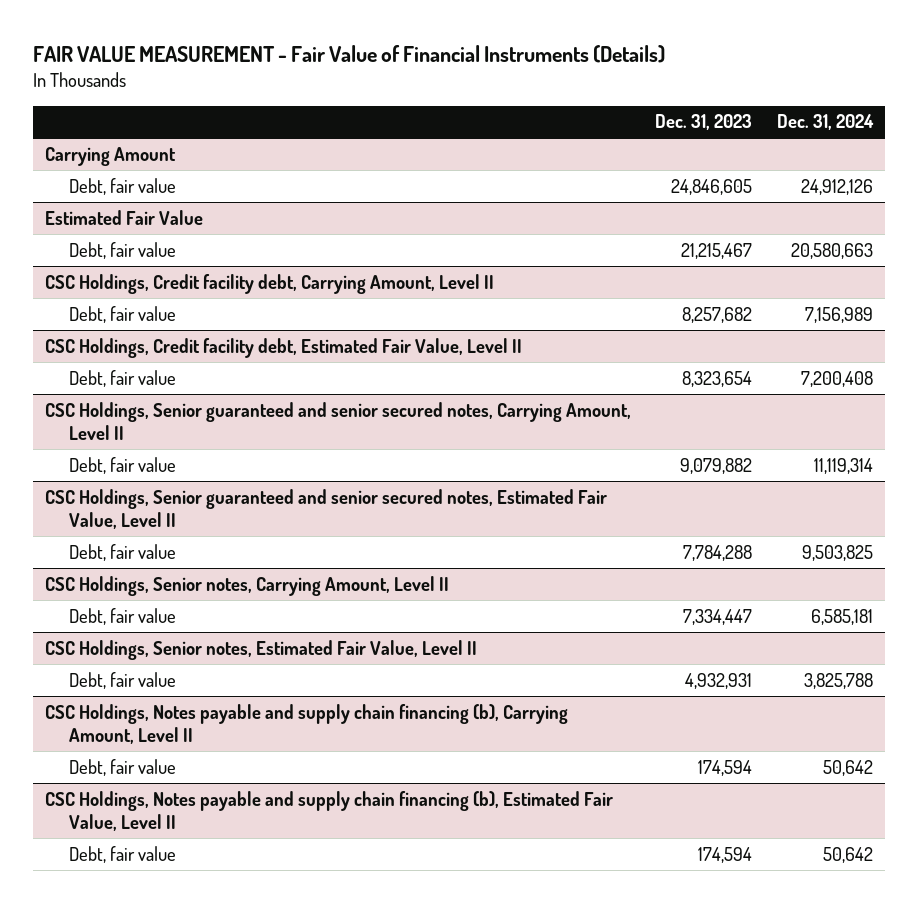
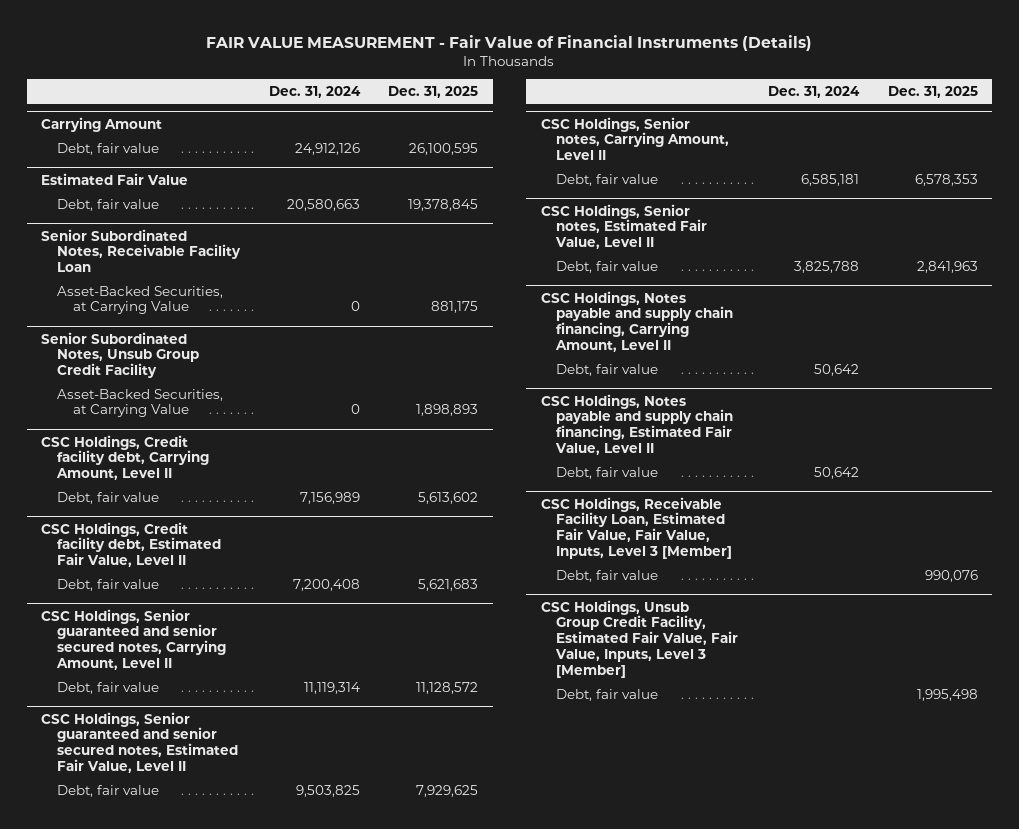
[655,114,753,131] Dec. 31, 2023 -> none
none -> [388,85,479,98] Dec. 31, 2025
none -> [41,228,242,273] Senior Subordinated Notes, Receivable Facility Loan
none -> [57,285,224,315] Asset-Backed Securities, at Carrying Value
none -> [41,331,200,379] Senior Subordinated Notes, Unsub Group Credit Facility
none -> [57,388,224,418] Asset-Backed Securities, at Carrying Value
[45,703,569,745] CSC Holdings, Notes payable and supply chain financing (b), Carrying Amount, Level II -> [540,290,734,352] CSC Holdings, Notes payable and supply chain financing, Carrying Amount, Level II
[45,790,614,832] CSC Holdings, Notes payable and supply chain financing (b), Estimated Fair Value, Level II -> [540,393,734,455] CSC Holdings, Notes payable and supply chain financing, Estimated Fair Value, Level II
none -> [540,496,733,559] CSC Holdings, Receivable Facility Loan, Estimated Fair Value, Fair Value, Inputs, Level 3 [Member]
none -> [556,569,659,582] Debt, fair value
none -> [540,599,739,678] CSC Holdings, Unsub Group Credit Facility, Estimated Fair Value, Fair Value, Inputs, Level 3 [Member]
none -> [556,688,659,701] Debt, fair value

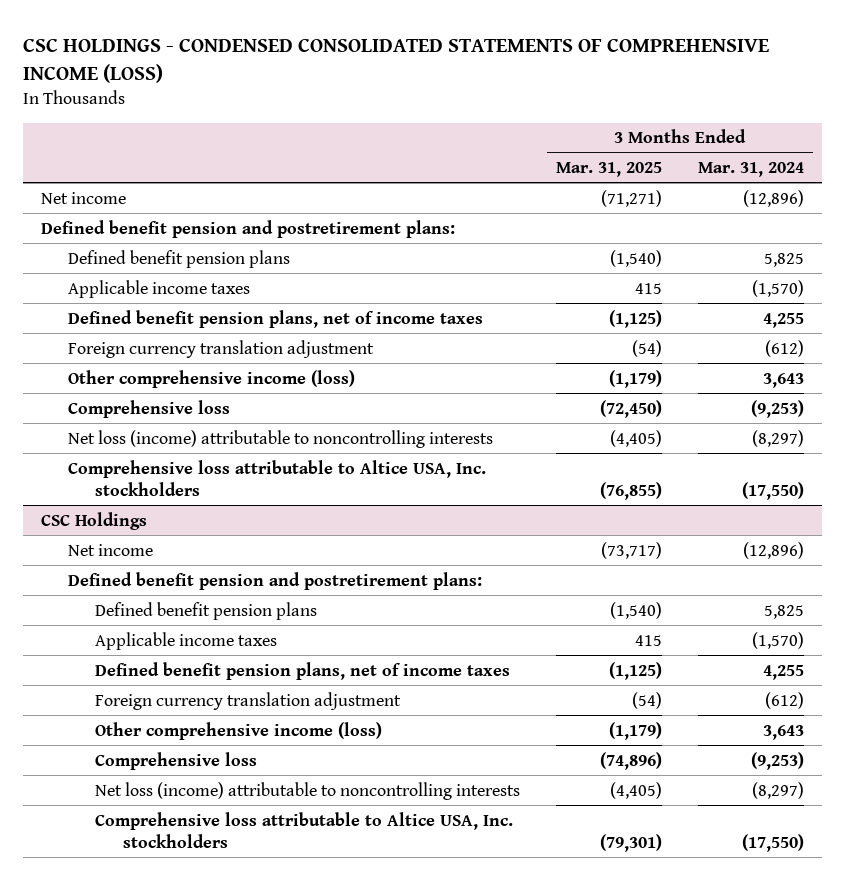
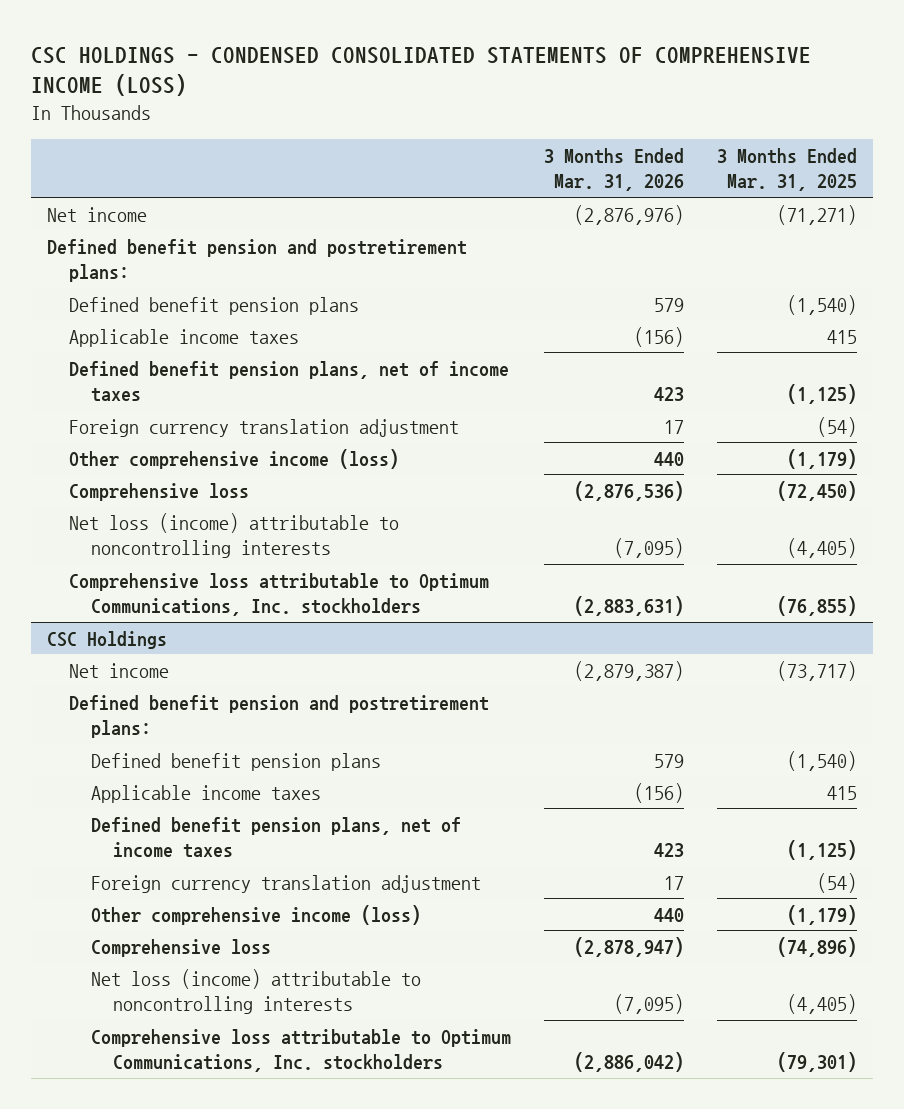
[698,162,805,178] Mar. 31, 2024 -> none
none -> [543,147,684,192] 3 Months Ended Mar. 31, 2026
[68,459,487,497] Comprehensive loss attributable to Altice USA, Inc. stockholders -> [69,572,490,617] Comprehensive loss attributable to Optimum Communications, Inc. stockholders
[95,811,514,849] Comprehensive loss attributable to Altice USA, Inc. stockholders -> [91,1028,512,1073] Comprehensive loss attributable to Optimum Communications, Inc. stockholders

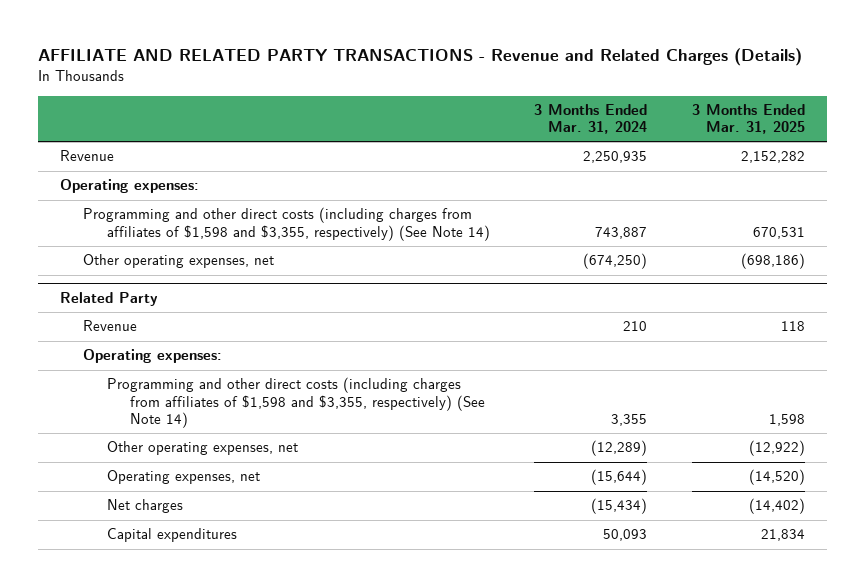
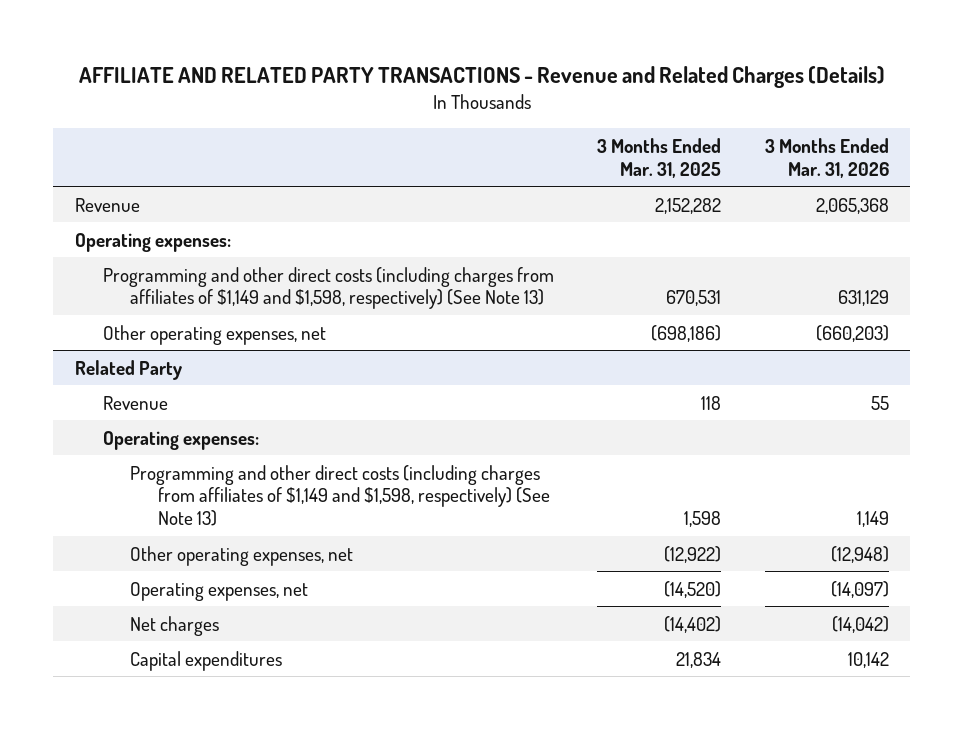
[534,104,648,135] 3 Months Ended Mar. 31, 2024 -> none
none -> [764,137,889,178] 3 Months Ended Mar. 31, 2026
[83,207,490,241] Programming and other direct costs (including charges from affiliates of $1,598 and $3,355, respectively) (See Note 14) -> [102,266,554,310] Programming and other direct costs (including charges from affiliates of $1,149 and $1,598, respectively) (See Note 13)
[106,377,486,429] Programming and other direct costs (including charges from affiliates of $1,598 and $3,355, respectively) (See Note 14) -> [130,464,550,527] Programming and other direct costs (including charges from affiliates of $1,149 and $1,598, respectively) (See Note 13)

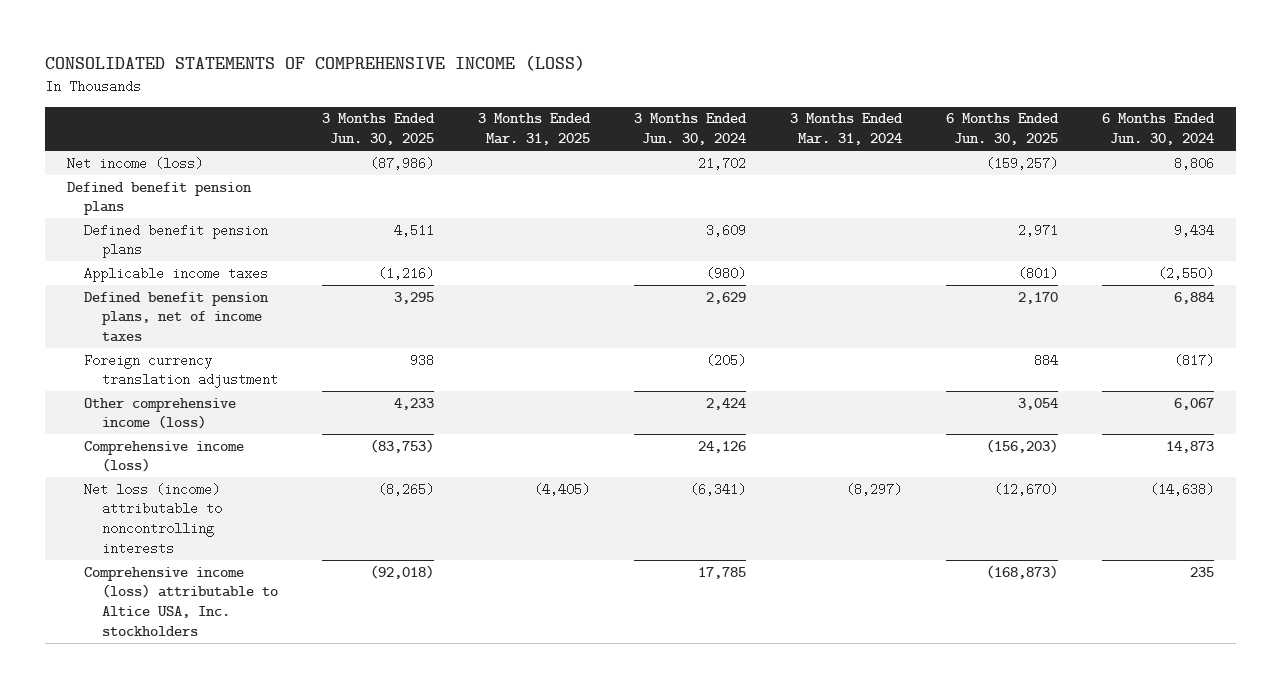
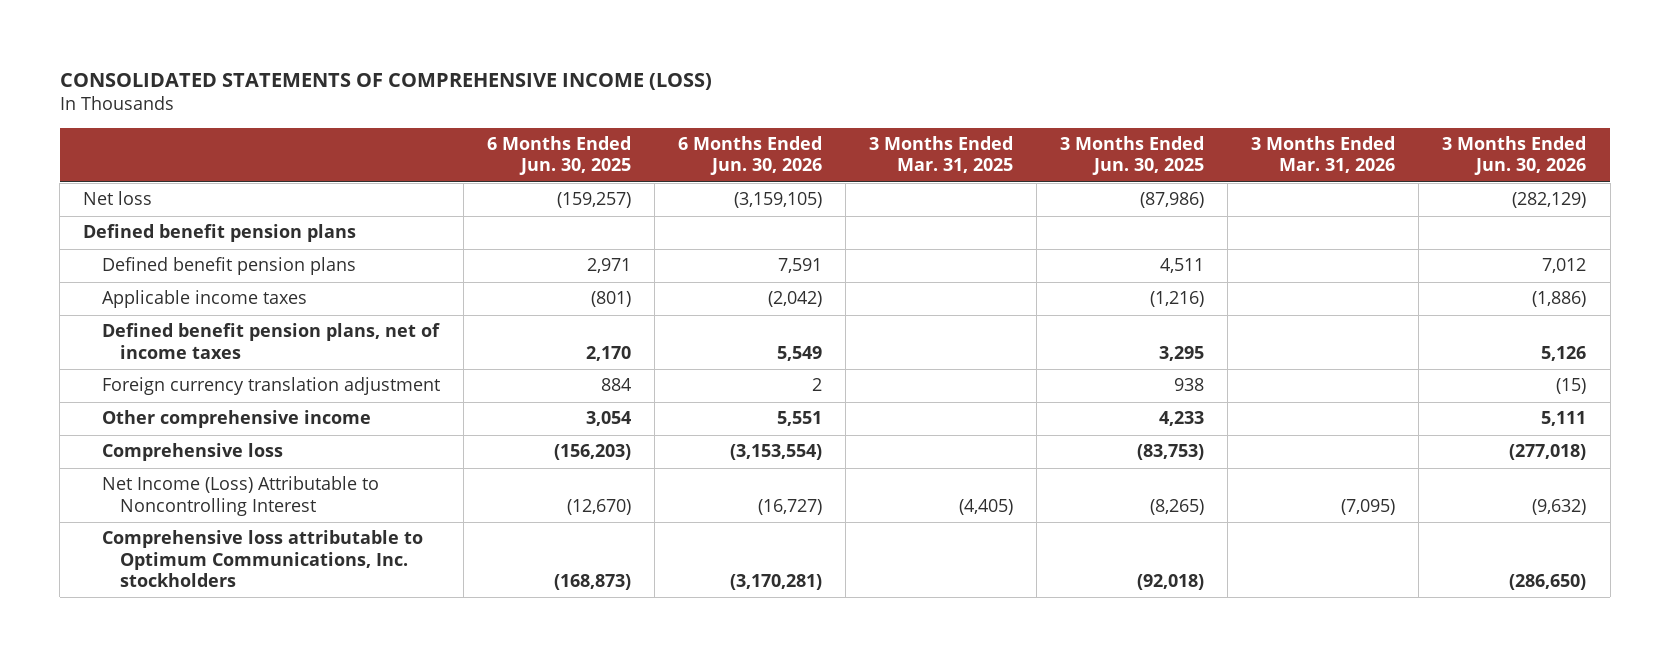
[633,113,747,146] 3 Months Ended Jun. 30, 2024 -> none
[789,113,903,146] 3 Months Ended Mar. 31, 2024 -> none
[1101,113,1215,146] 6 Months Ended Jun. 30, 2024 -> none
none -> [678,136,823,176] 6 Months Ended Jun. 30, 2026
none -> [1251,136,1396,174] 3 Months Ended Mar. 31, 2026
none -> [1442,136,1587,176] 3 Months Ended Jun. 30, 2026
[66,156,203,170] Net income (loss) -> [83,191,153,206] Net loss
[84,397,237,430] Other comprehensive income (loss) -> [101,410,371,429] Other comprehensive income
[84,440,245,473] Comprehensive income (loss) -> [101,443,283,462] Comprehensive loss
[84,482,223,555] Net loss (income) attributable to noncontrolling interests -> [101,476,379,516] Net Income (Loss) Attributable to Noncontrolling Interest
[84,566,279,636] Comprehensive income (loss) attributable to Altice USA, Inc. stockholders -> [101,530,423,587] Comprehensive loss attributable to Optimum Communications, Inc. stockholders

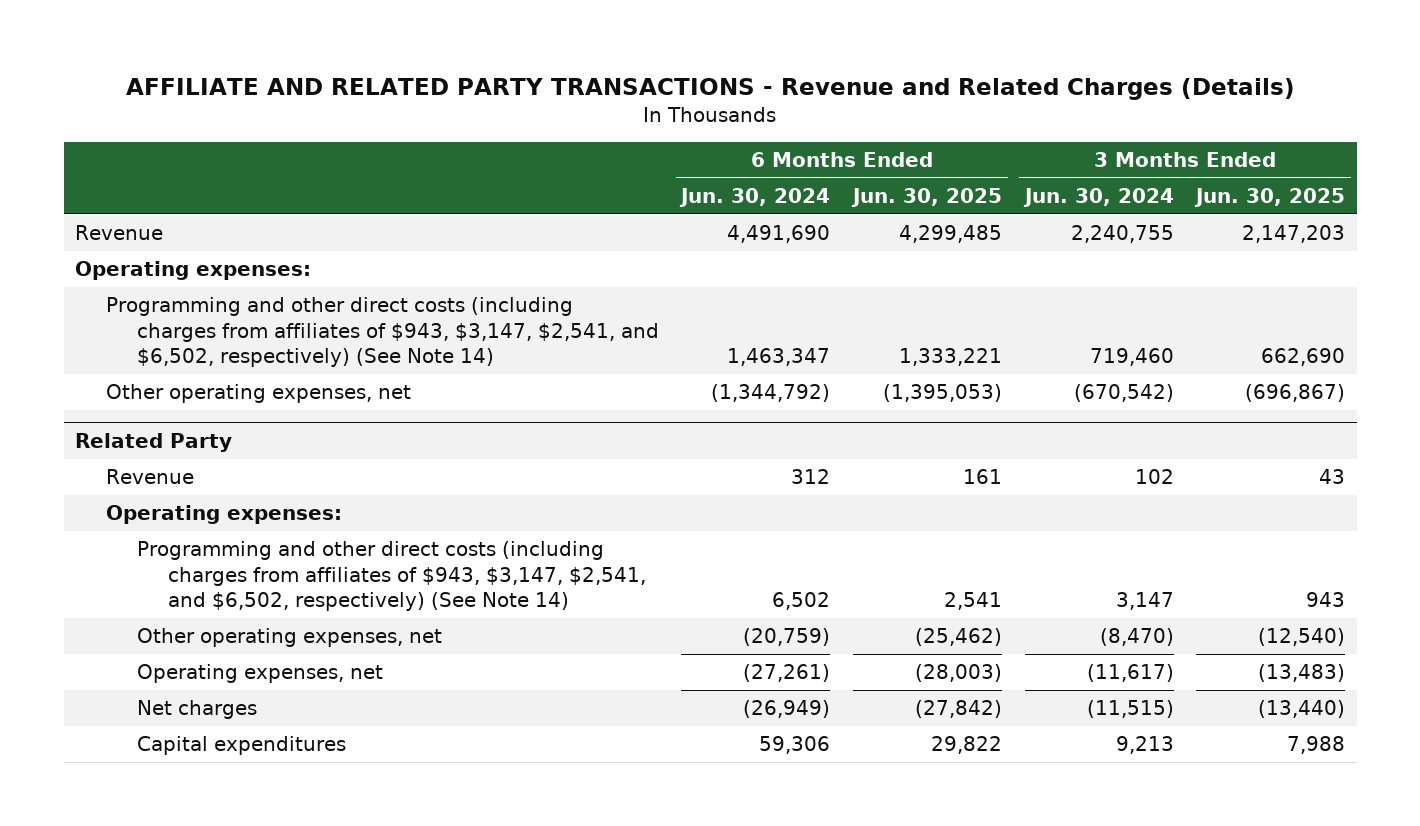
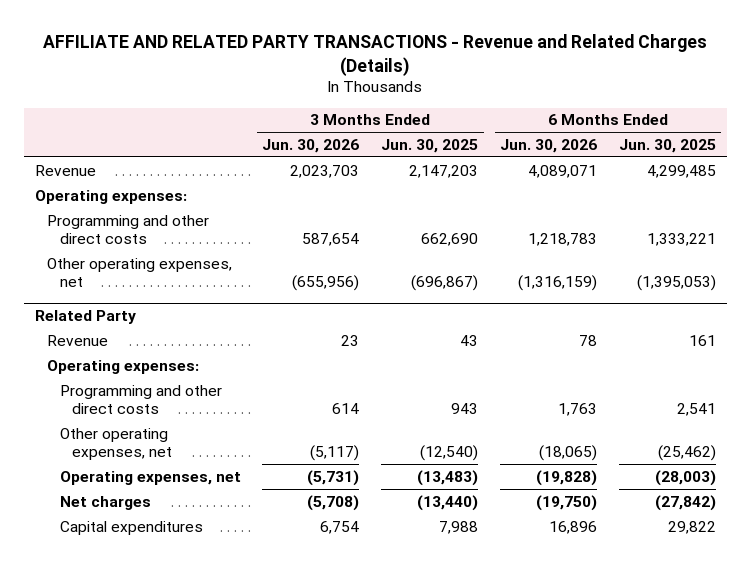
[679,187,831,207] Jun. 30, 2024 -> none
[1022,187,1174,207] Jun. 30, 2024 -> none
none -> [262,139,360,154] Jun. 30, 2026
none -> [500,139,598,154] Jun. 30, 2026
[106,297,659,367] Programming and other direct costs (including charges from affiliates of $943, $3,147, $2,541, and $6,502, respectively) (See Note 14) -> [47,214,210,244] Programming and other direct costs
[136,541,646,611] Programming and other direct costs (including charges from affiliates of $943, $3,147, $2,541, and $6,502, respectively) (See Note 14) -> [59,384,222,414] Programming and other direct costs

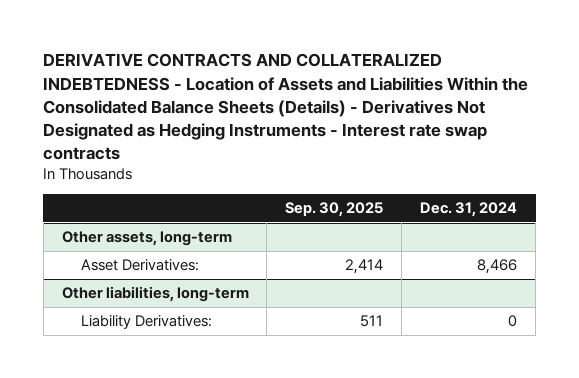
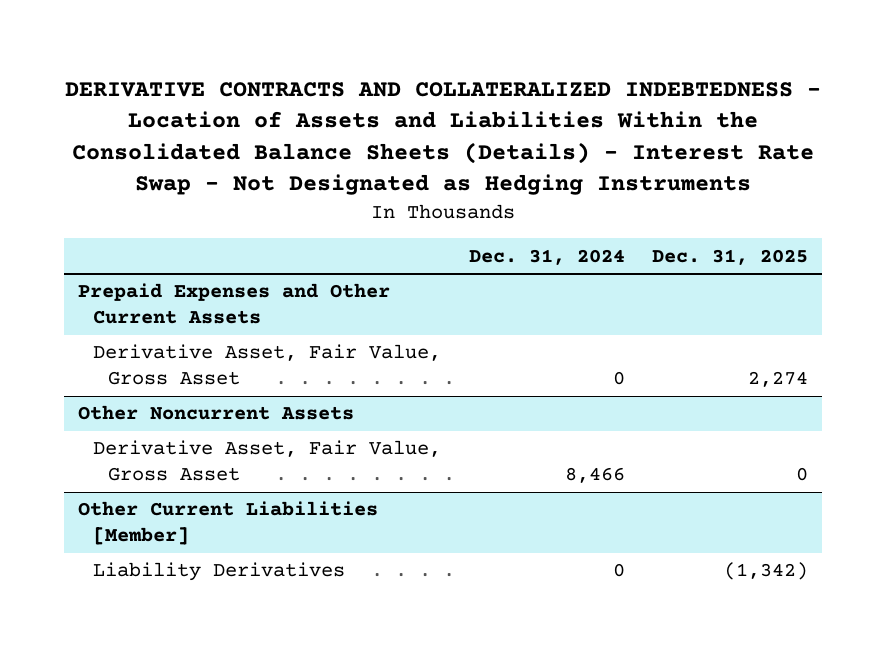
[43,53,529,161] DERIVATIVE CONTRACTS AND COLLATERALIZED INDEBTEDNESS - Location of Assets and Liabilities Within the Consolidated Balance Sheets (Details) - Derivatives Not Designated as Hedging Instruments - Interest rate swap contracts -> [64,81,821,196] DERIVATIVE CONTRACTS AND COLLATERALIZED INDEBTEDNESS - Location of Assets and Liabilities Within the Consolidated Balance Sheets (Details) - Interest Rate Swap - Not Designated as Hedging Instruments
[285,202,384,218] Sep. 30, 2025 -> none
none -> [652,248,809,265] Dec. 31, 2025
[61,231,232,247] Other assets, long-term -> none
[61,286,249,303] Other liabilities, long-term -> none
none -> [77,283,390,325] Prepaid Expenses and Other Current Assets
none -> [92,344,441,386] Derivative Asset, Fair Value, Gross Asset
none -> [77,405,354,421] Other Noncurrent Assets
[80,259,199,272] Asset Derivatives: -> [92,440,441,482] Derivative Asset, Fair Value, Gross Asset
none -> [77,501,378,546] Other Current Liabilities [Member]
[80,315,212,330] Liability Derivatives: -> [92,562,345,582] Liability Derivatives

